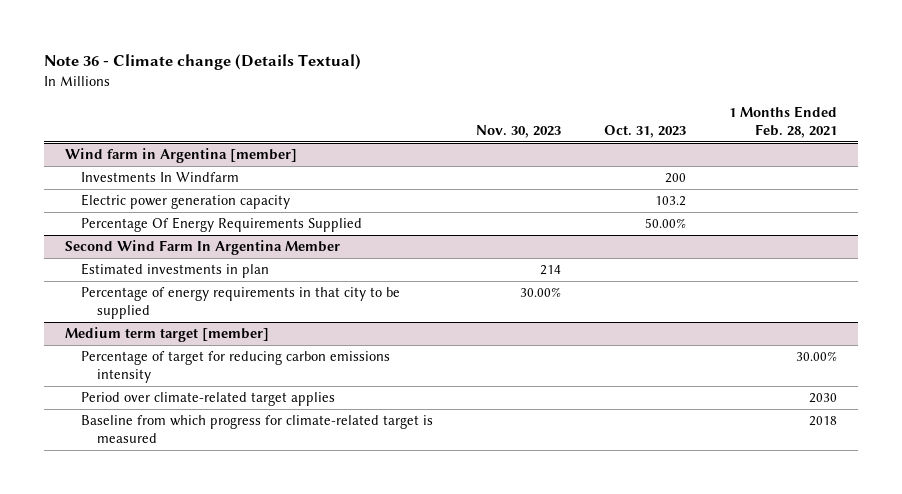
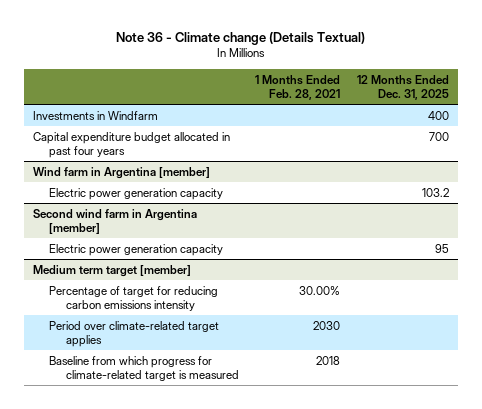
[476,124,562,138] Nov. 30, 2023 -> none
[603,124,686,138] Oct. 31, 2023 -> none
none -> [357,74,450,100] 12 Months Ended Dec. 31, 2025
none -> [32,110,158,120] Investments in Windfarm
none -> [32,131,230,158] Capital expenditure budget allocated in past four years
[81,172,240,183] Investments In Windfarm -> none
[81,217,363,233] Percentage Of Energy Requirements Supplied -> none
[81,263,270,279] Estimated investments in plan -> none
[81,287,401,320] Percentage of energy requirements in that city to be supplied -> none
[65,240,341,256] Second Wind Farm In Argentina Member -> [32,208,197,234] Second wind farm in Argentina [member]
none -> [49,243,224,256] Electric power generation capacity

